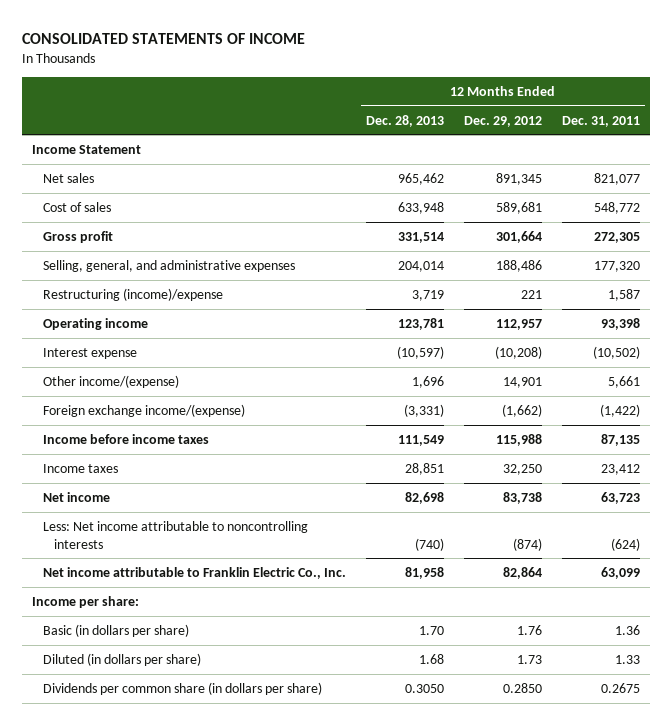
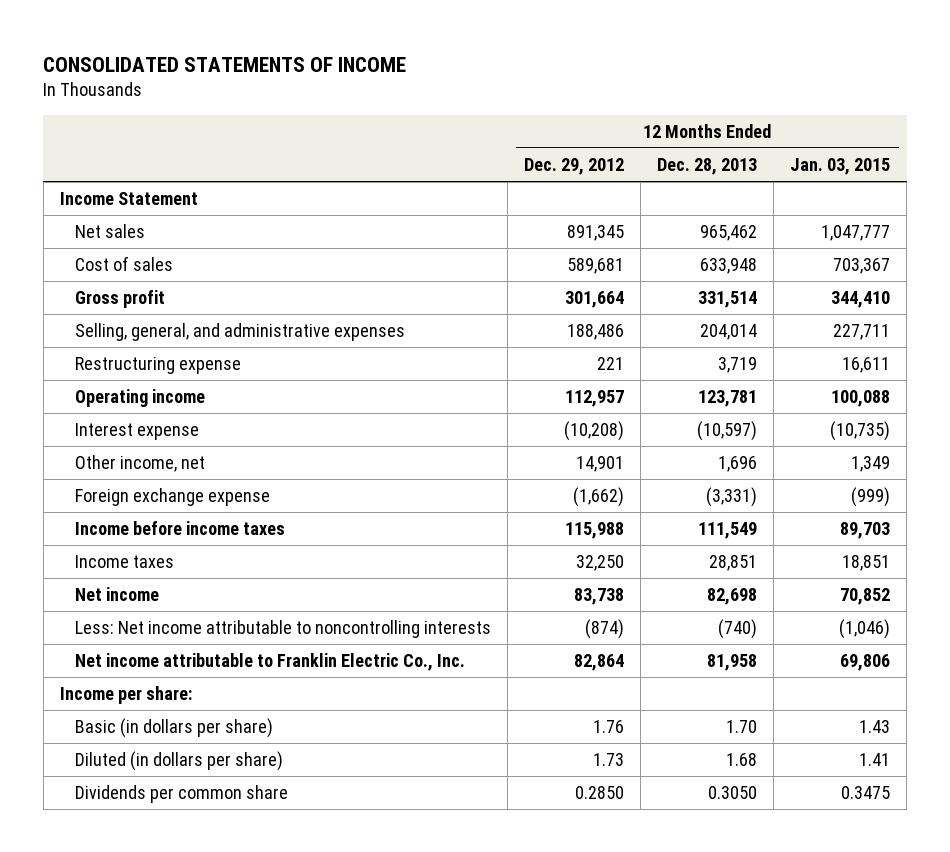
[562,115,641,127] Dec. 31, 2011 -> none
none -> [790,158,891,176] Jan. 03, 2015
[43,287,224,301] Restructuring (income)/expense -> [75,357,242,375] Restructuring expense
[43,374,180,388] Other income/(expense) -> [75,455,206,473] Other income, net
[43,403,246,417] Foreign exchange income/(expense) -> [75,488,271,507] Foreign exchange expense
[43,681,323,695] Dividends per common share (in dollars per share) -> [75,785,289,804] Dividends per common share

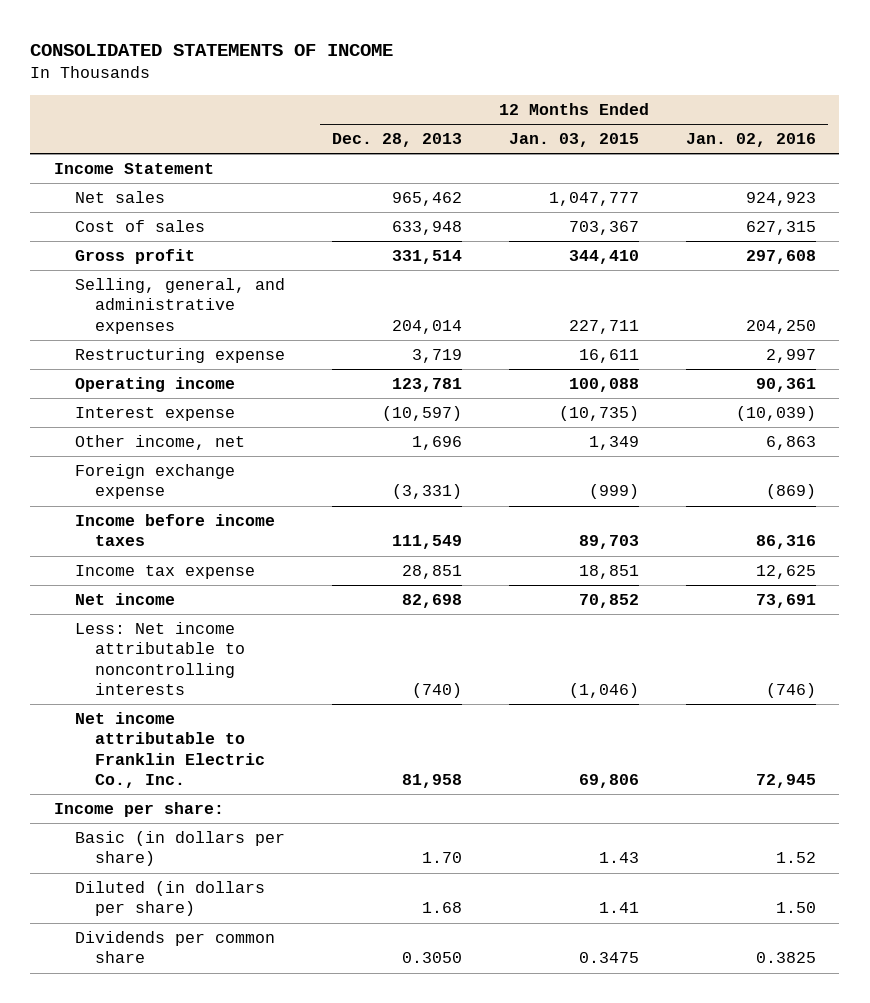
[524,158,625,176] Dec. 29, 2012 -> none
none -> [685,133,816,148] Jan. 02, 2016
[75,555,175,569] Income taxes -> [74,565,255,580] Income tax expense

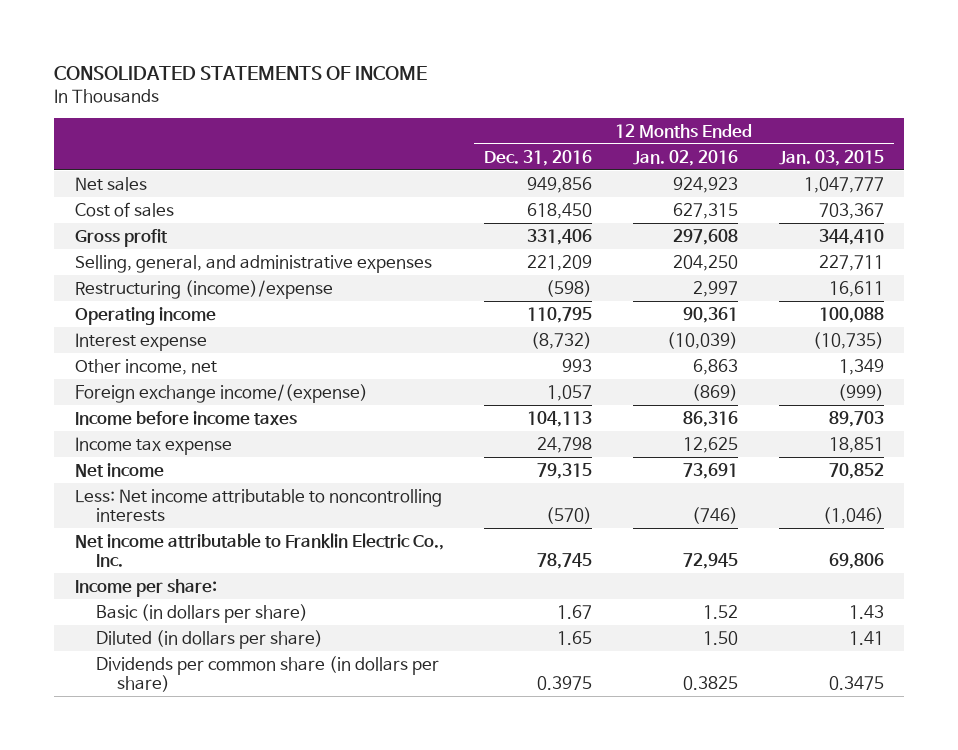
[331,133,462,148] Dec. 28, 2013 -> none
none -> [484,149,593,166] Dec. 31, 2016
[53,163,214,175] Income Statement -> none
[74,348,285,364] Restructuring expense -> [74,279,333,299] Restructuring (income)/expense
[74,464,235,500] Foreign exchange expense -> [74,383,368,403] Foreign exchange income/(expense)
[74,931,275,964] Dividends per common share -> [95,655,439,693] Dividends per common share (in dollars per share)

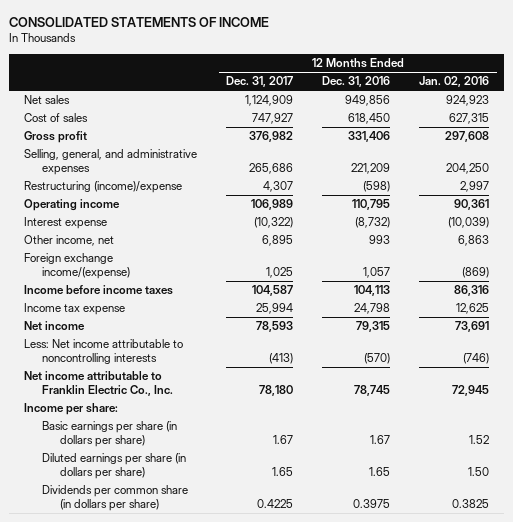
[778,149,884,166] Jan. 03, 2015 -> none
none -> [226,76,294,88] Dec. 31, 2017
[95,603,308,623] Basic (in dollars per share) -> [41,421,177,448] Basic earnings per share (in dollars per share)
[95,629,323,649] Diluted (in dollars per share) -> [41,453,186,480] Diluted earnings per share (in dollars per share)

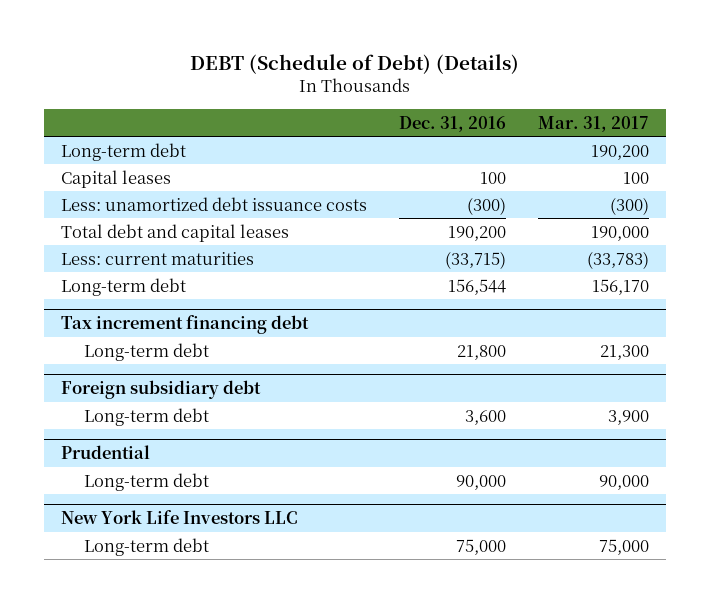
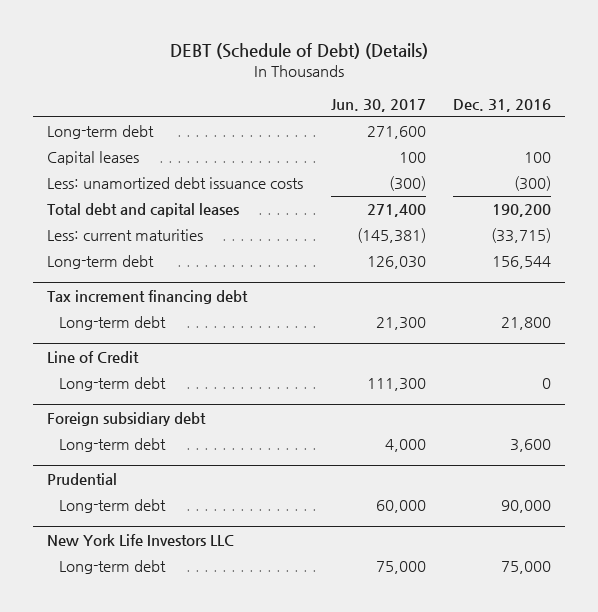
[538,115,650,132] Mar. 31, 2017 -> none
none -> [330,98,426,112] Jun. 30, 2017
none -> [47,351,140,364] Line of Credit
none -> [59,377,167,392] Long-term debt

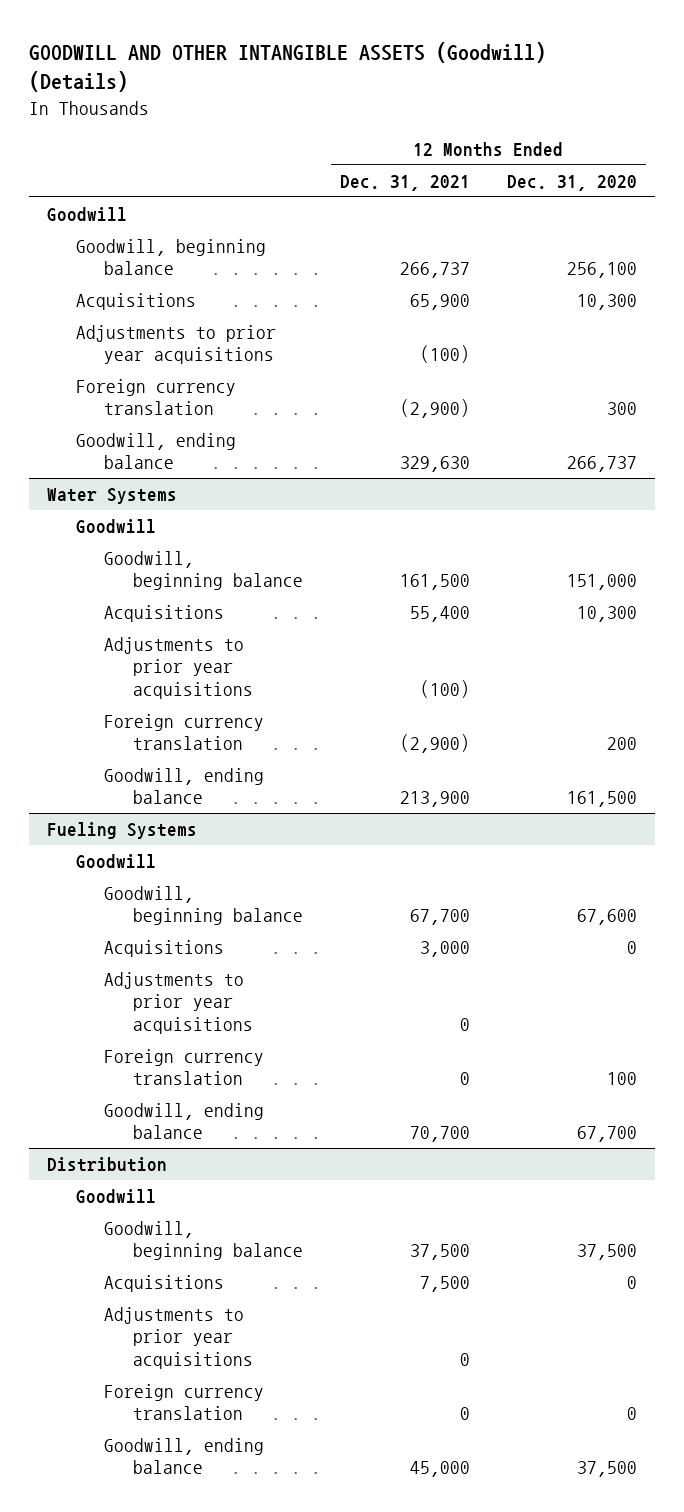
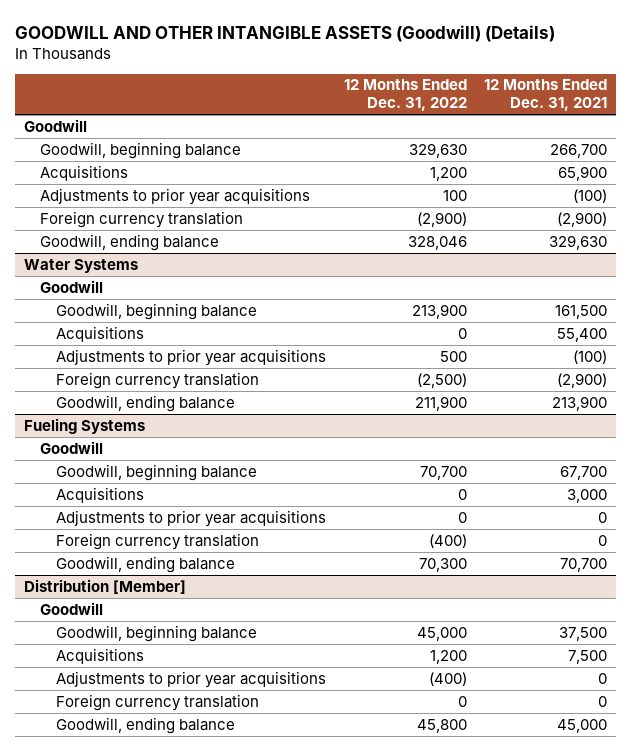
[506,174,637,191] Dec. 31, 2020 -> none
none -> [343,79,467,112] 12 Months Ended Dec. 31, 2022
[399,262,470,279] 266,737 -> [549,143,607,158] 266,700
[47,1157,168,1173] Distribution -> [23,578,186,594] Distribution [Member]

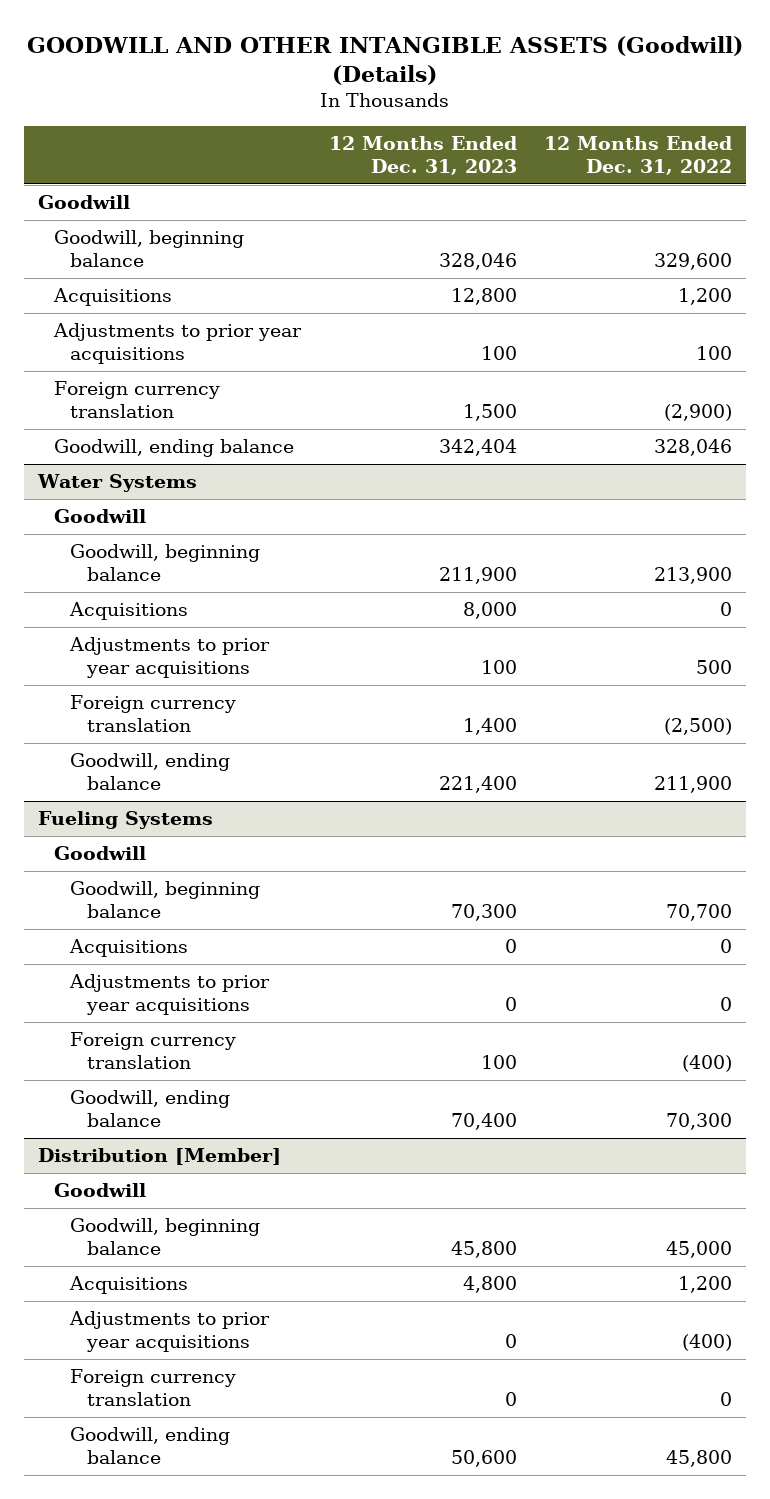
[483,79,607,112] 12 Months Ended Dec. 31, 2021 -> none
none -> [328,136,517,176] 12 Months Ended Dec. 31, 2023
[408,142,467,158] 329,630 -> [654,253,733,271] 329,600

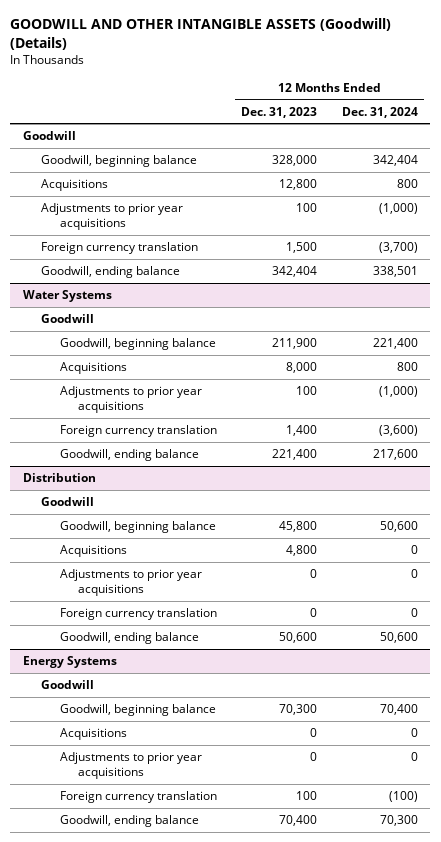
[544,136,733,176] 12 Months Ended Dec. 31, 2022 -> none
none -> [342,106,419,118] Dec. 31, 2024
[438,253,517,271] 328,046 -> [272,155,318,167] 328,000
[37,811,213,830] Fueling Systems -> none
[54,846,147,861] Goodwill -> none
[70,881,261,919] Goodwill, beginning balance -> none
[69,939,189,958] Acquisitions -> none
[69,974,271,1016] Adjustments to prior year acquisitions -> none
[70,1032,237,1070] Foreign currency translation -> none
[70,1090,231,1128] Goodwill, ending balance -> none
[37,1148,281,1166] Distribution [Member] -> [22,473,96,483] Distribution
none -> [22,656,117,669] Energy Systems
none -> [41,680,95,690] Goodwill
none -> [59,704,216,717] Goodwill, beginning balance
none -> [59,728,127,741] Acquisitions
none -> [59,752,202,780] Adjustments to prior year acquisitions
none -> [59,791,217,804] Foreign currency translation
none -> [59,815,199,828] Goodwill, ending balance

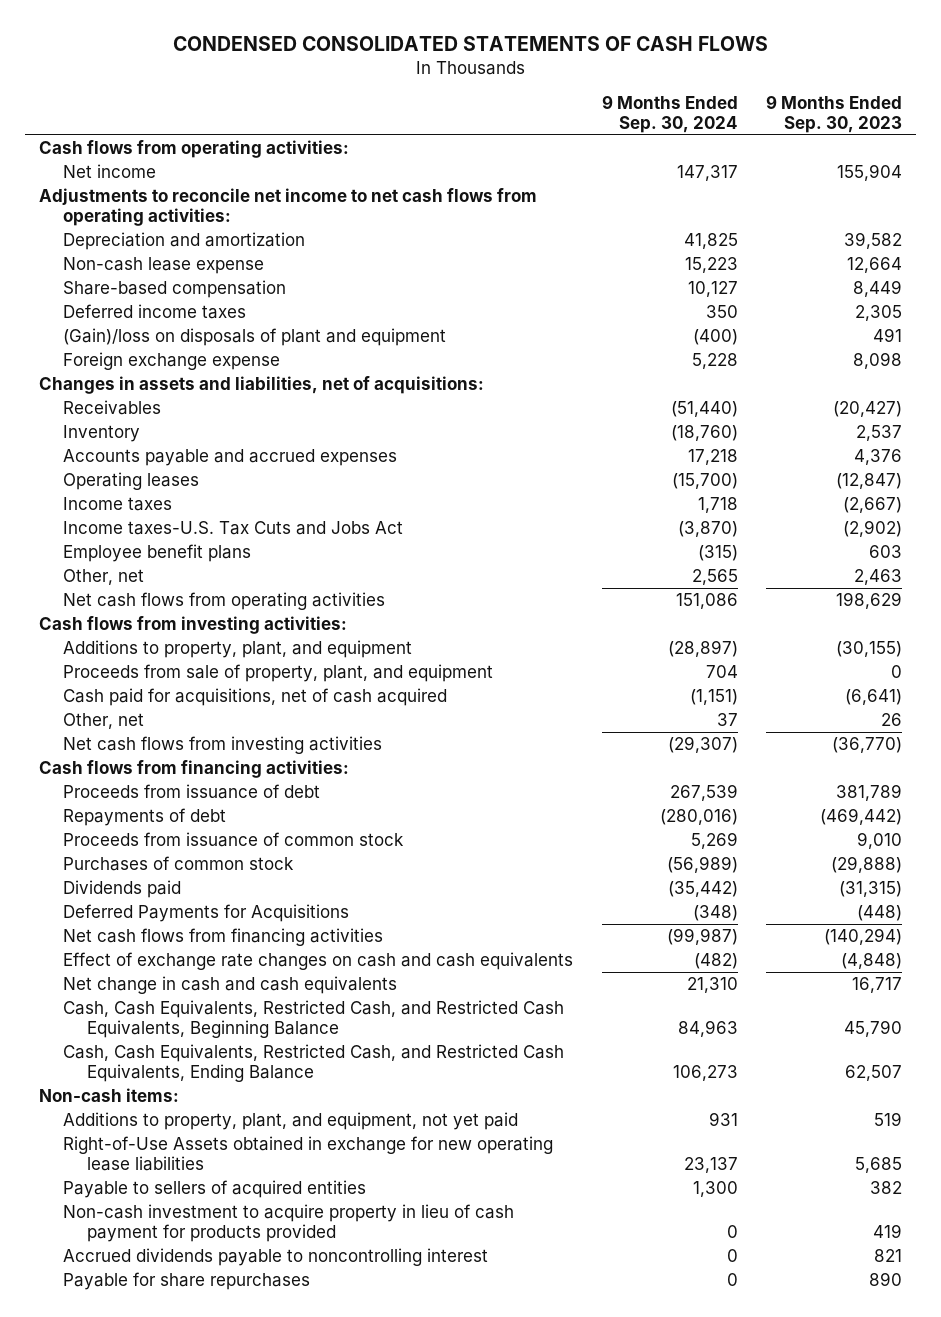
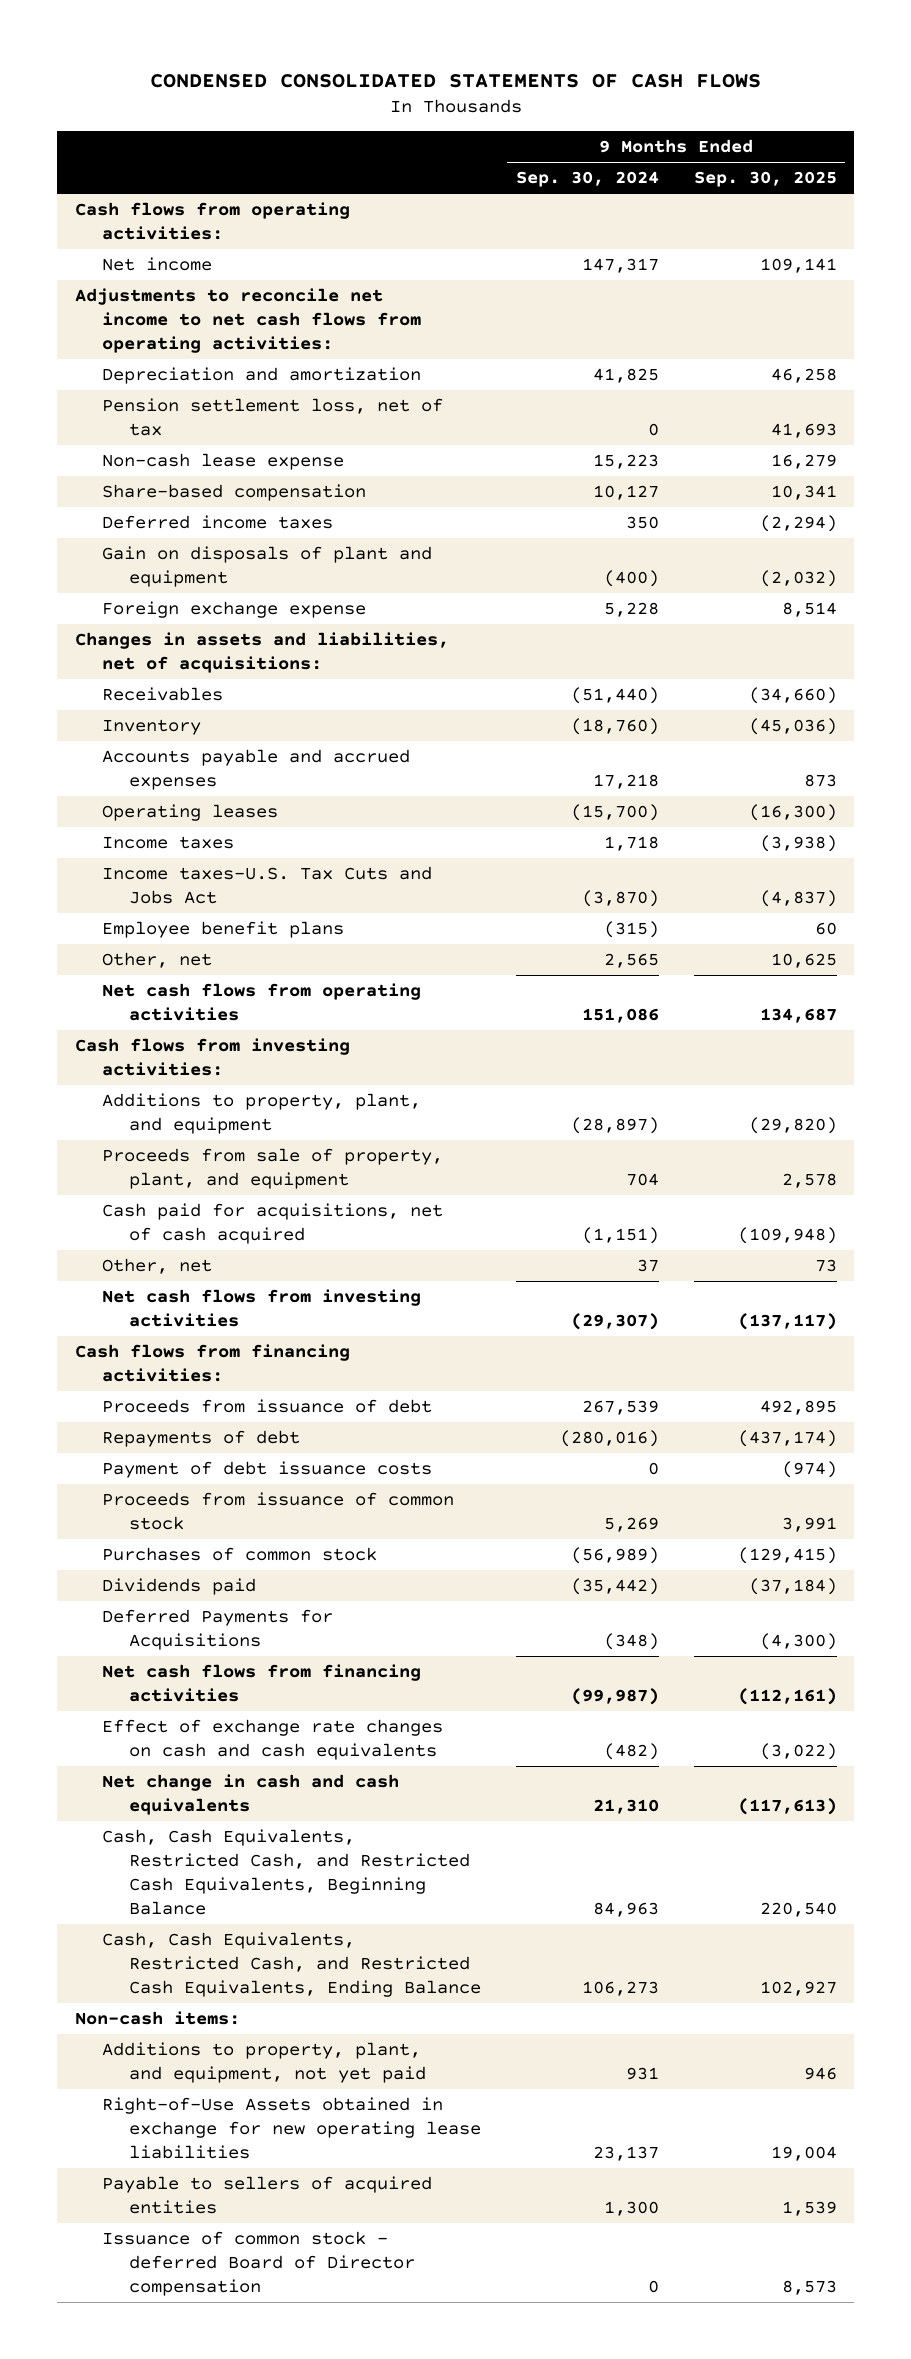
[766,94,903,133] 9 Months Ended Sep. 30, 2023 -> none
none -> [693,171,837,188] Sep. 30, 2025
none -> [101,398,443,437] Pension settlement loss, net of tax
[63,328,447,347] (Gain)/loss on disposals of plant and equipment -> [101,546,432,588] Gain on disposals of plant and equipment
none -> [101,1461,432,1479] Payment of debt issuance costs
[63,1204,515,1242] Non-cash investment to acquire property in lieu of cash payment for products provided -> none
[63,1248,489,1267] Accrued dividends payable to noncontrolling interest -> none
[63,1272,311,1291] Payable for share repurchases -> none
none -> [101,2231,416,2297] Issuance of common stock - deferred Board of Director compensation

